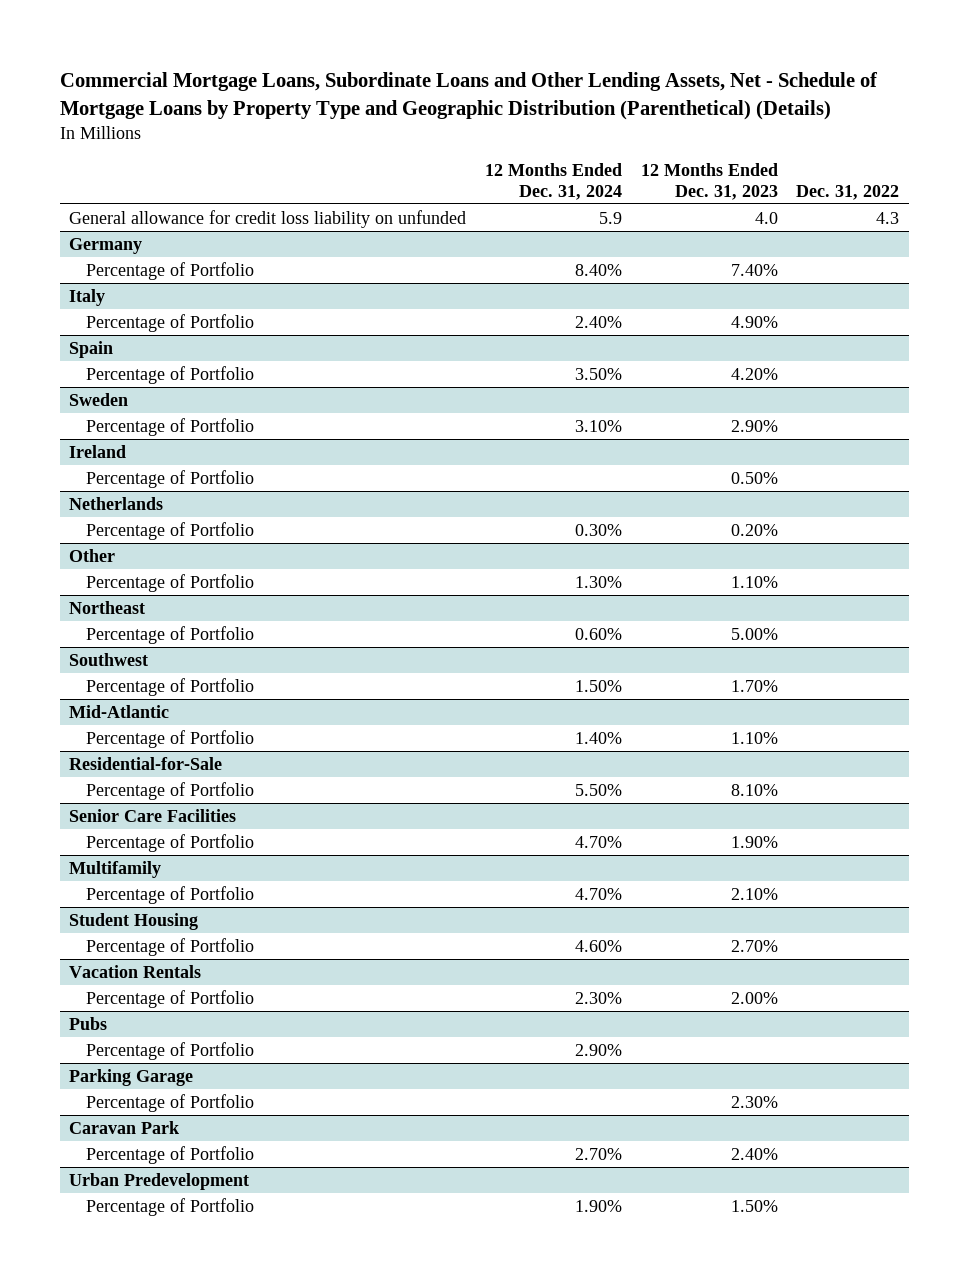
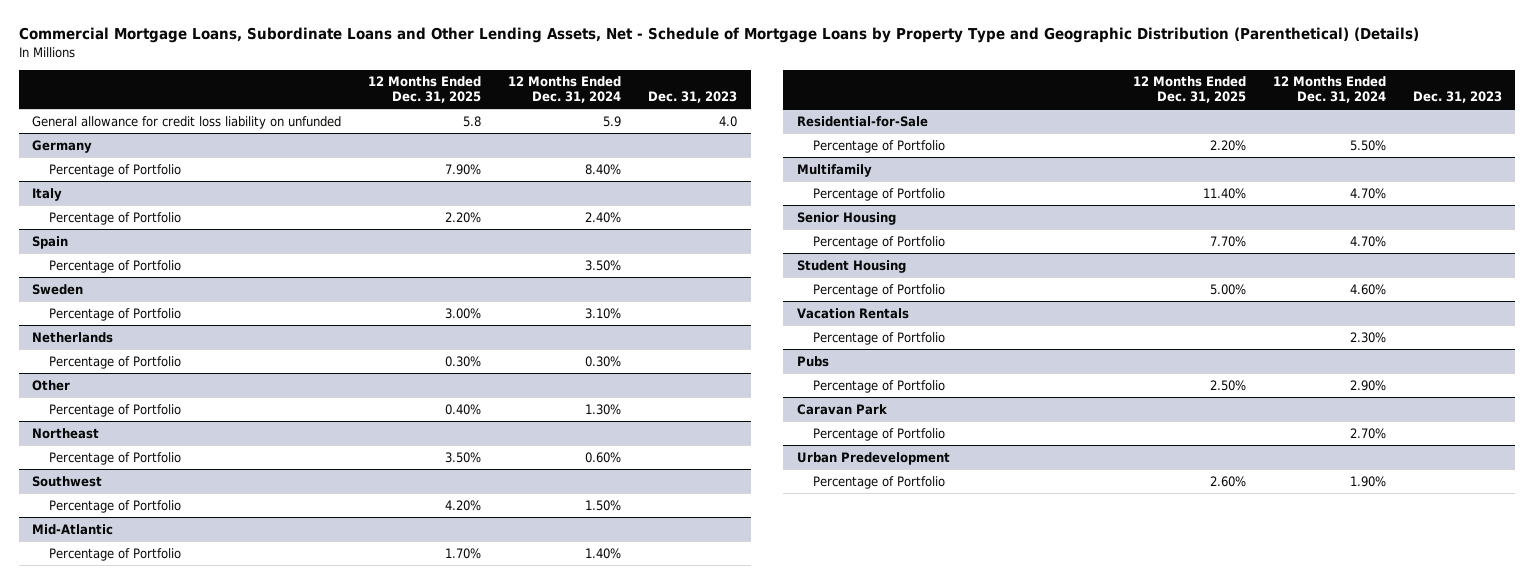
[640,162,778,200] 12 Months Ended Dec. 31, 2023 -> none
[796,184,900,200] Dec. 31, 2022 -> none
none -> [368,76,482,104] 12 Months Ended Dec. 31, 2025
none -> [648,91,738,104] Dec. 31, 2023
[69,444,127,458] Ireland -> none
[86,469,255,488] Percentage of Portfolio -> none
[69,808,237,822] Senior Care Facilities -> none
[86,833,255,852] Percentage of Portfolio -> none
none -> [796,211,896,225] Senior Housing
none -> [813,235,946,249] Percentage of Portfolio
[69,1068,194,1086] Parking Garage -> none
[86,1093,255,1112] Percentage of Portfolio -> none

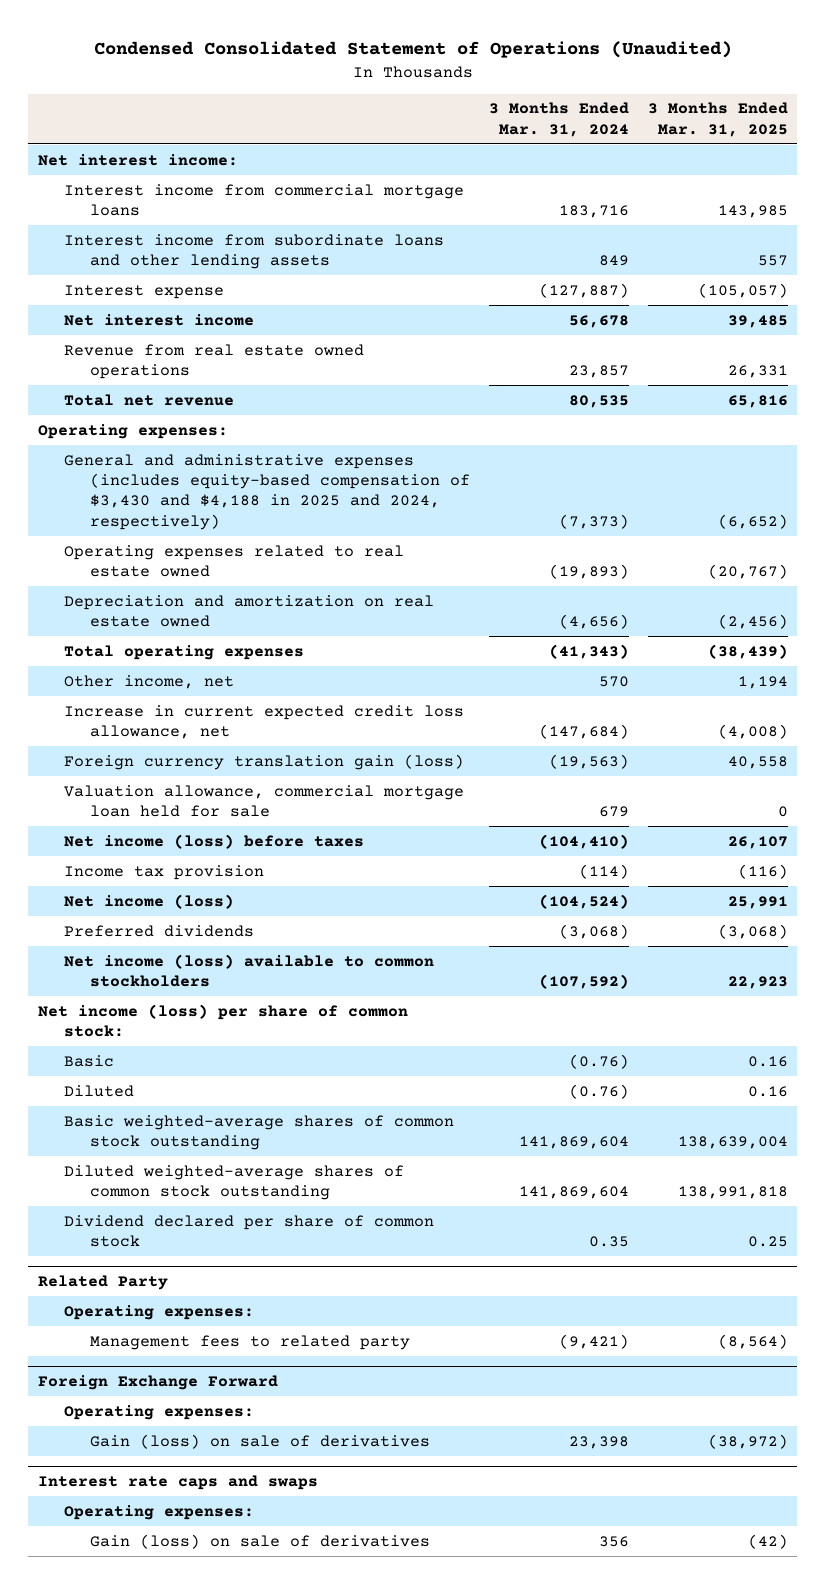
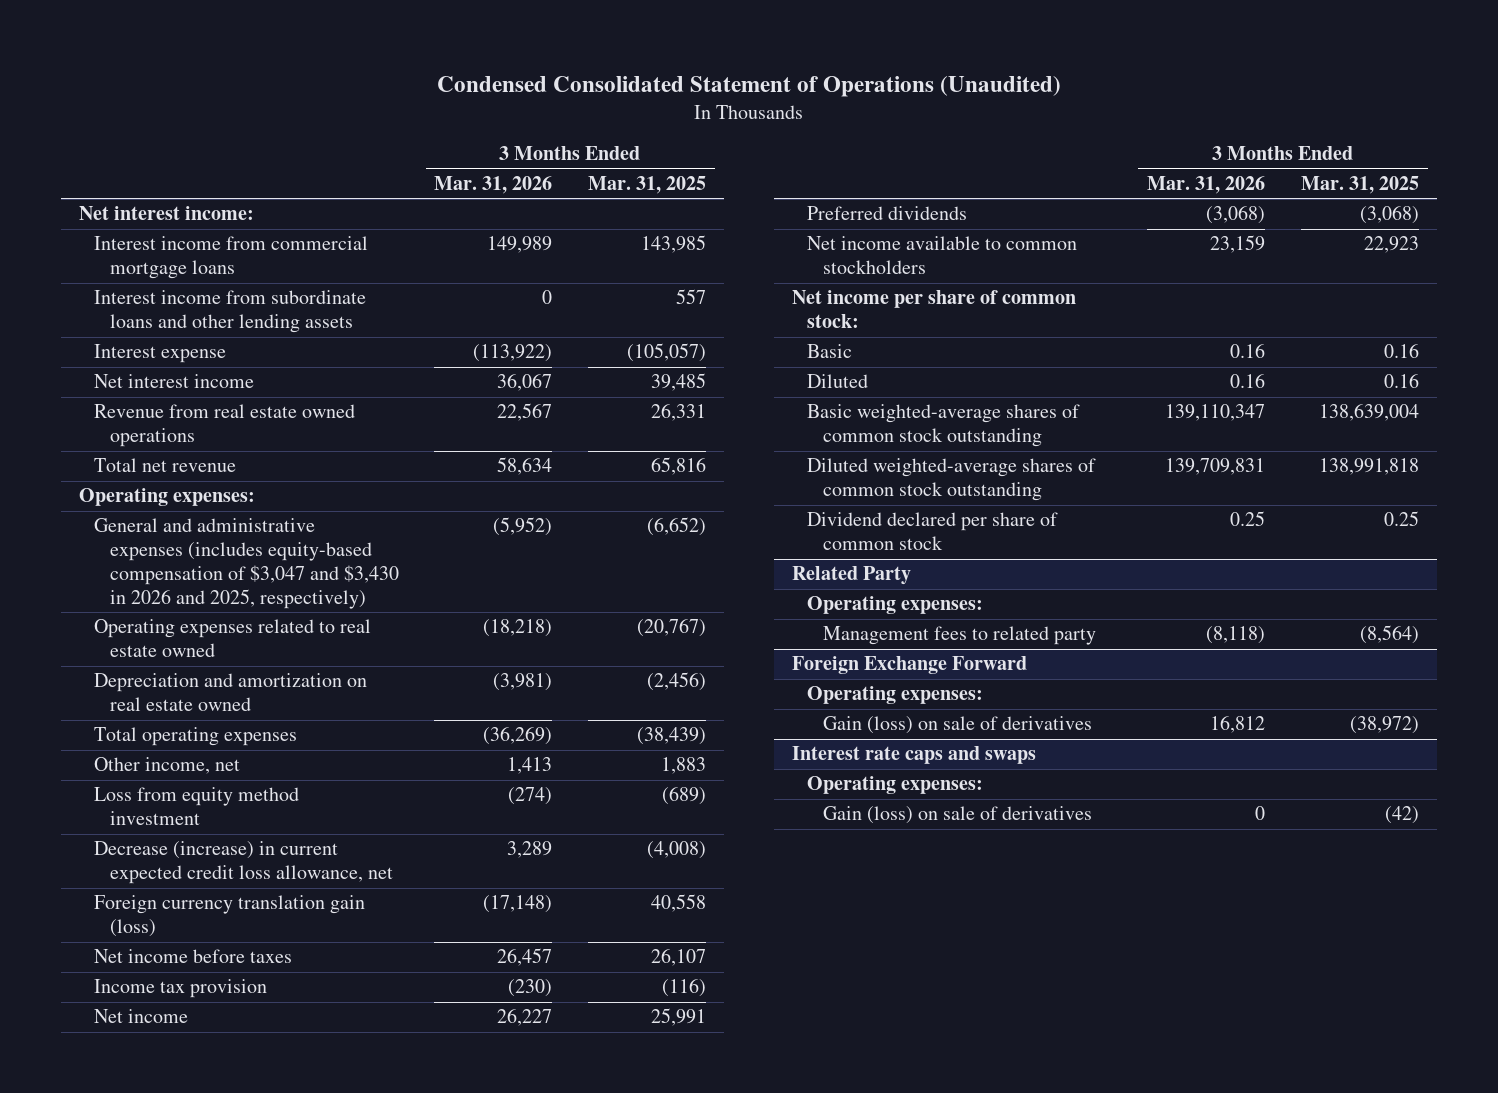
[488,102,629,137] 3 Months Ended Mar. 31, 2024 -> none
none -> [434,176,553,195] Mar. 31, 2026
[63,453,470,530] General and administrative expenses (includes equity-based compensation of $3,430 and $4,188 in 2025 and 2024, respectively) -> [94,518,399,610] General and administrative expenses (includes equity-based compensation of $3,047 and $3,430 in 2026 and 2025, respectively)
[737,675,788,689] 1,194 -> [661,757,707,775] 1,883
none -> [94,787,300,826] Loss from equity method investment
[63,704,464,740] Increase in current expected credit loss allowance, net -> [94,841,393,885] Decrease (increase) in current expected credit loss allowance, net
[63,784,464,818] Valuation allowance, commercial mortgage loan held for sale -> none
[63,833,364,849] Net income (loss) before taxes -> [94,949,293,964] Net income before taxes
[63,893,234,909] Net income (loss) -> [94,1009,189,1024] Net income
[63,953,434,988] Net income (loss) available to common stockholders -> [807,236,1078,275] Net income available to common stockholders
[37,1003,408,1038] Net income (loss) per share of common stock: -> [791,290,1076,329] Net income per share of common stock:

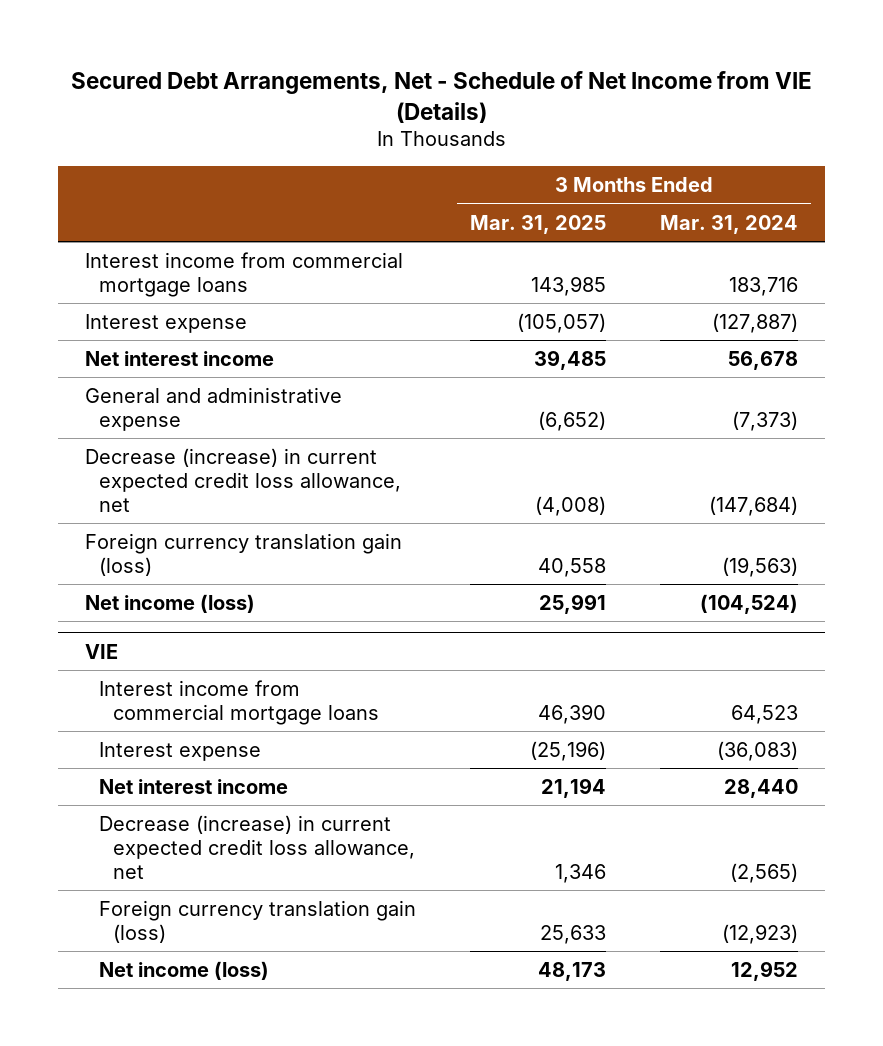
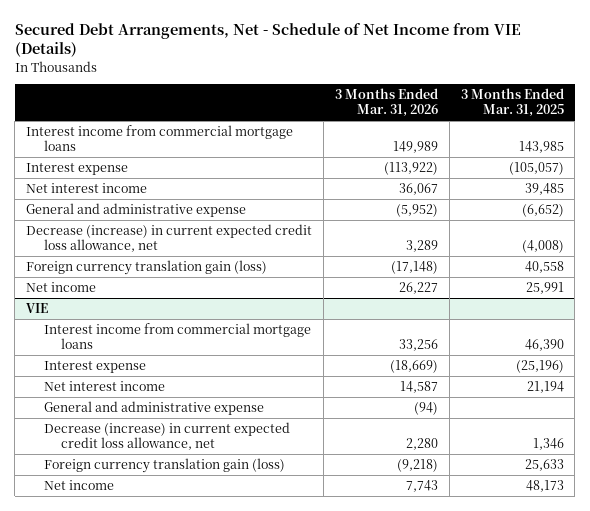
[659,214,798,234] Mar. 31, 2024 -> none
none -> [334,88,438,118] 3 Months Ended Mar. 31, 2026
[85,593,256,613] Net income (loss) -> [26,281,97,292] Net income
none -> [43,400,264,415] General and administrative expense
[99,960,270,980] Net income (loss) -> [43,479,114,490] Net income

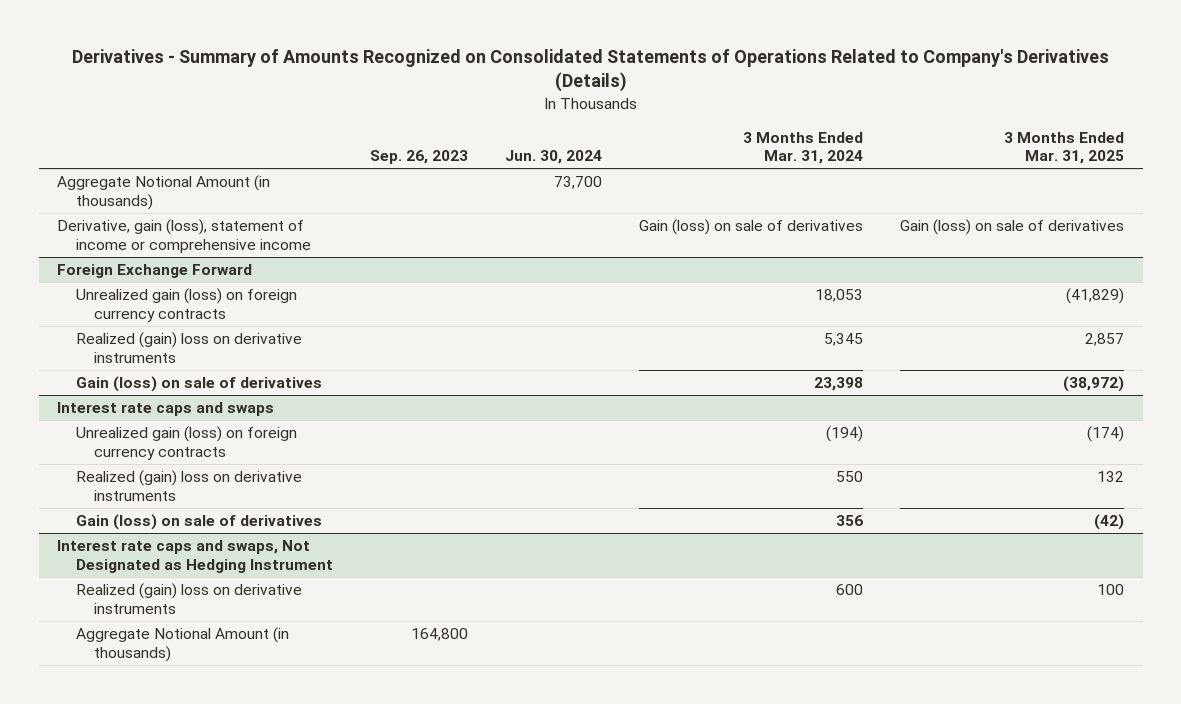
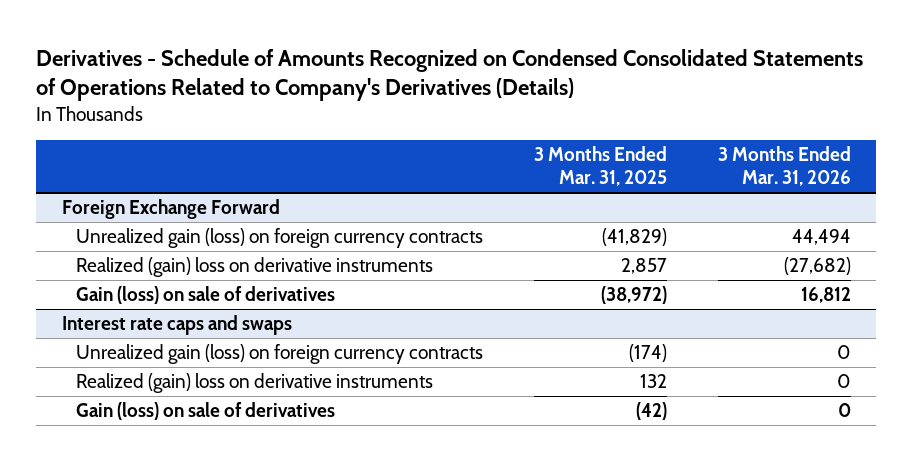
[71,49,1109,93] Derivatives - Summary of Amounts Recognized on Consolidated Statements of Operations Related to Company's Derivatives (Details) -> [36,48,864,102] Derivatives - Schedule of Amounts Recognized on Condensed Consolidated Statements of Operations Related to Company's Derivatives (Details)
[369,150,468,165] Sep. 26, 2023 -> none
[504,150,602,165] Jun. 30, 2024 -> none
[743,131,864,165] 3 Months Ended Mar. 31, 2024 -> none
none -> [717,146,851,187] 3 Months Ended Mar. 31, 2026
[57,175,271,210] Aggregate Notional Amount (in thousands) -> none
[57,219,311,253] Derivative, gain (loss), statement of income or comprehensive income -> none
[57,540,333,573] Interest rate caps and swaps, Not Designated as Hedging Instrument -> none
[75,583,302,614] Realized (gain) loss on derivative instruments -> none
[75,627,289,662] Aggregate Notional Amount (in thousands) -> none

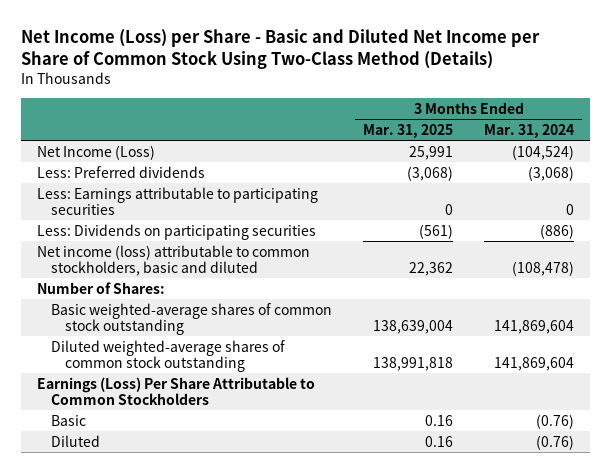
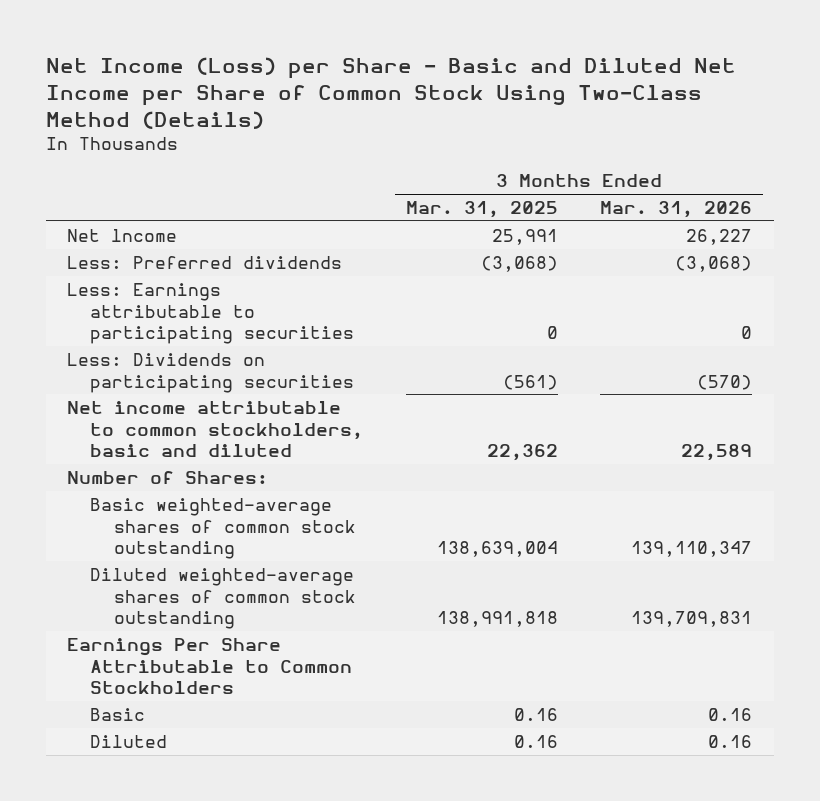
[484,124,575,139] Mar. 31, 2024 -> none
none -> [600,201,753,219] Mar. 31, 2026
[36,144,155,160] Net Income (Loss) -> [67,229,178,243] Net lncome
[36,244,310,277] Net income (loss) attributable to common stockholders, basic and diluted -> [67,401,364,458] Net income attributable to common stockholders, basic and diluted
[36,376,315,406] Earnings (Loss) Per Share Attributable to Common Stockholders -> [67,638,353,695] Earnings Per Share Attributable to Common Stockholders

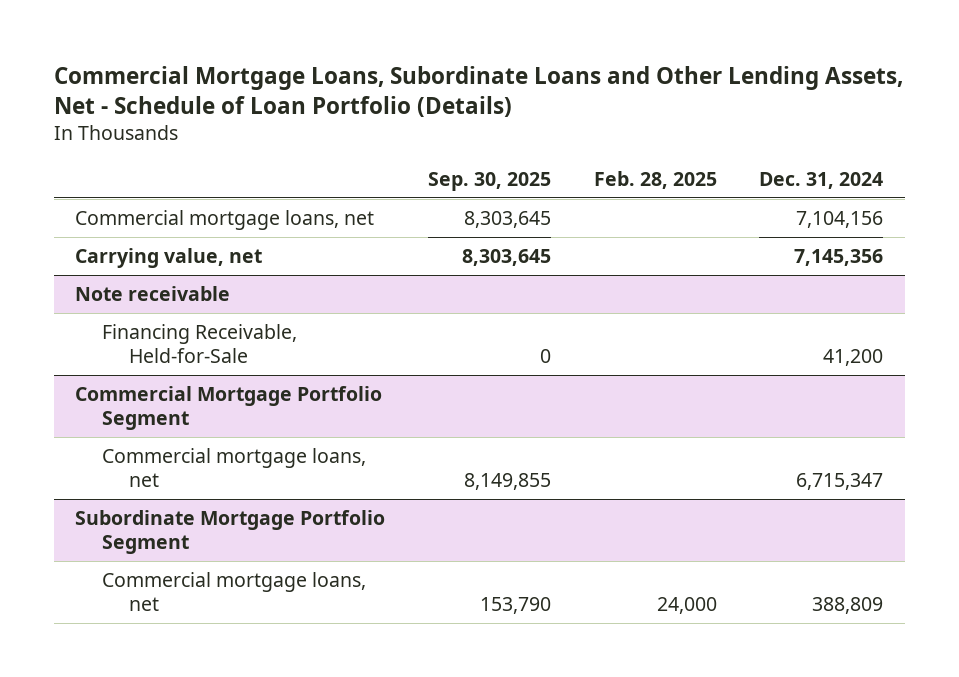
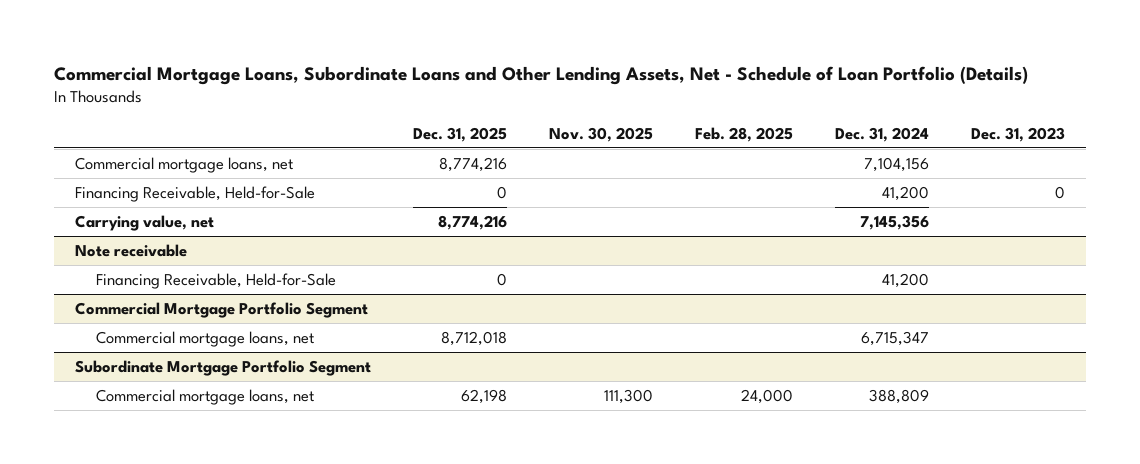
[427,171,551,191] Sep. 30, 2025 -> none
none -> [412,126,507,142] Dec. 31, 2025
none -> [548,126,653,142] Nov. 30, 2025
none -> [970,126,1065,142] Dec. 31, 2023
none -> [74,186,315,203] Financing Receivable, Held-for-Sale

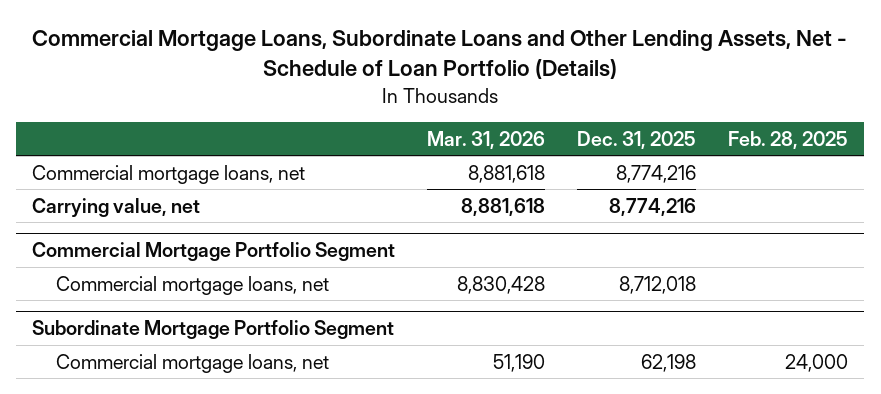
[548,126,653,142] Nov. 30, 2025 -> none
[834,126,929,142] Dec. 31, 2024 -> none
[970,126,1065,142] Dec. 31, 2023 -> none
none -> [427,130,546,149] Mar. 31, 2026
[74,186,315,203] Financing Receivable, Held-for-Sale -> none
[74,244,187,258] Note receivable -> none
[95,273,336,290] Financing Receivable, Held-for-Sale -> none

